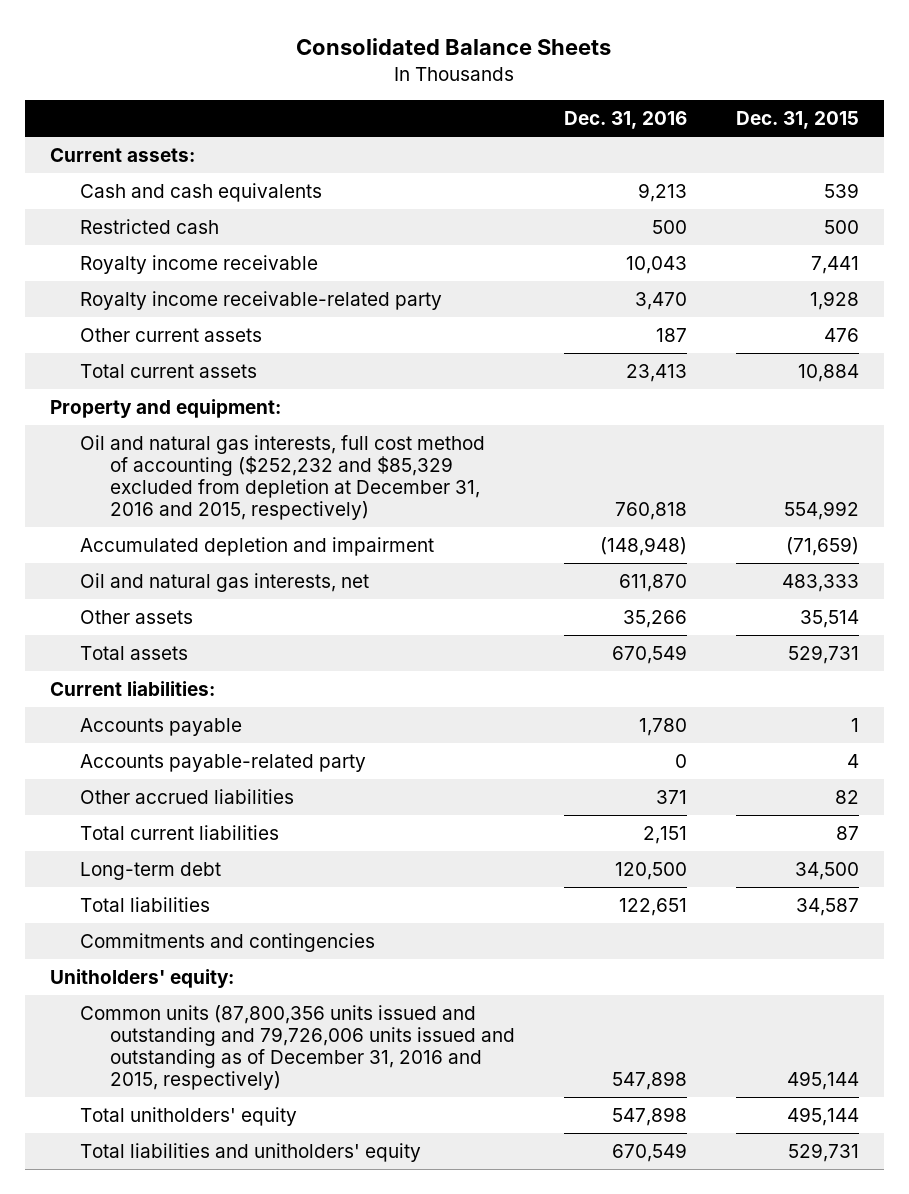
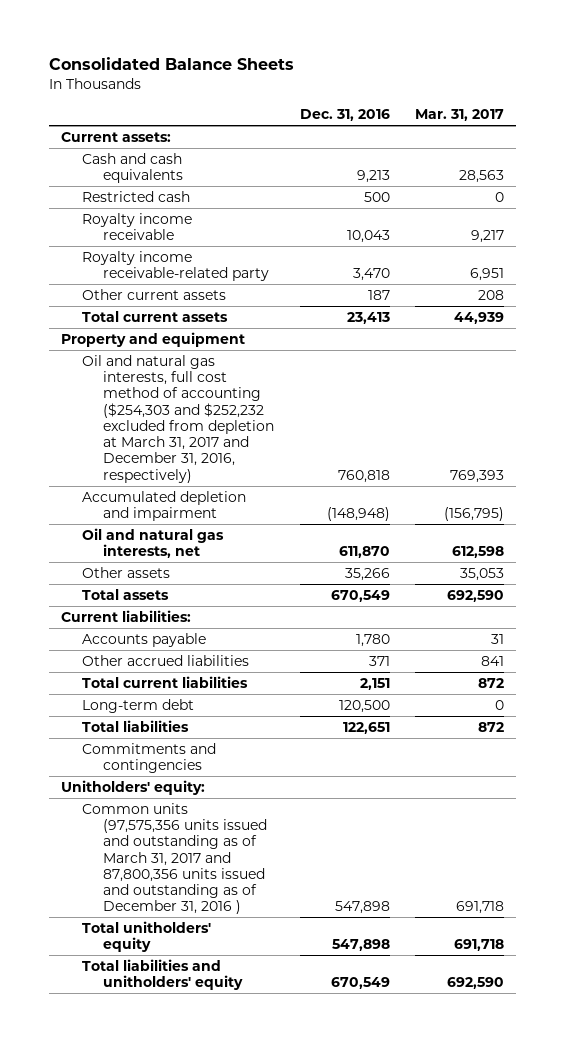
[736,111,860,130] Dec. 31, 2015 -> none
none -> [414,109,504,122] Mar. 31, 2017
[49,398,281,418] Property and equipment: -> [61,331,246,347] Property and equipment
[80,434,486,521] Oil and natural gas interests, full cost method of accounting ($252,232 and $85,329 excluded from depletion at December 31, 2016 and 2015, respectively) -> [82,354,275,483] Oil and natural gas interests, full cost method of accounting ($254,303 and $252,232 excluded from depletion at March 31, 2017 and December 31, 2016, respectively)
[80,753,367,772] Accounts payable-related party -> none
[80,1004,516,1091] Common units (87,800,356 units issued and outstanding and 79,726,006 units issued and outstanding as of December 31, 2016 and 2015, respectively) -> [82,802,268,915] Common units (97,575,356 units issued and outstanding as of March 31, 2017 and 87,800,356 units issued and outstanding as of December 31, 2016 )

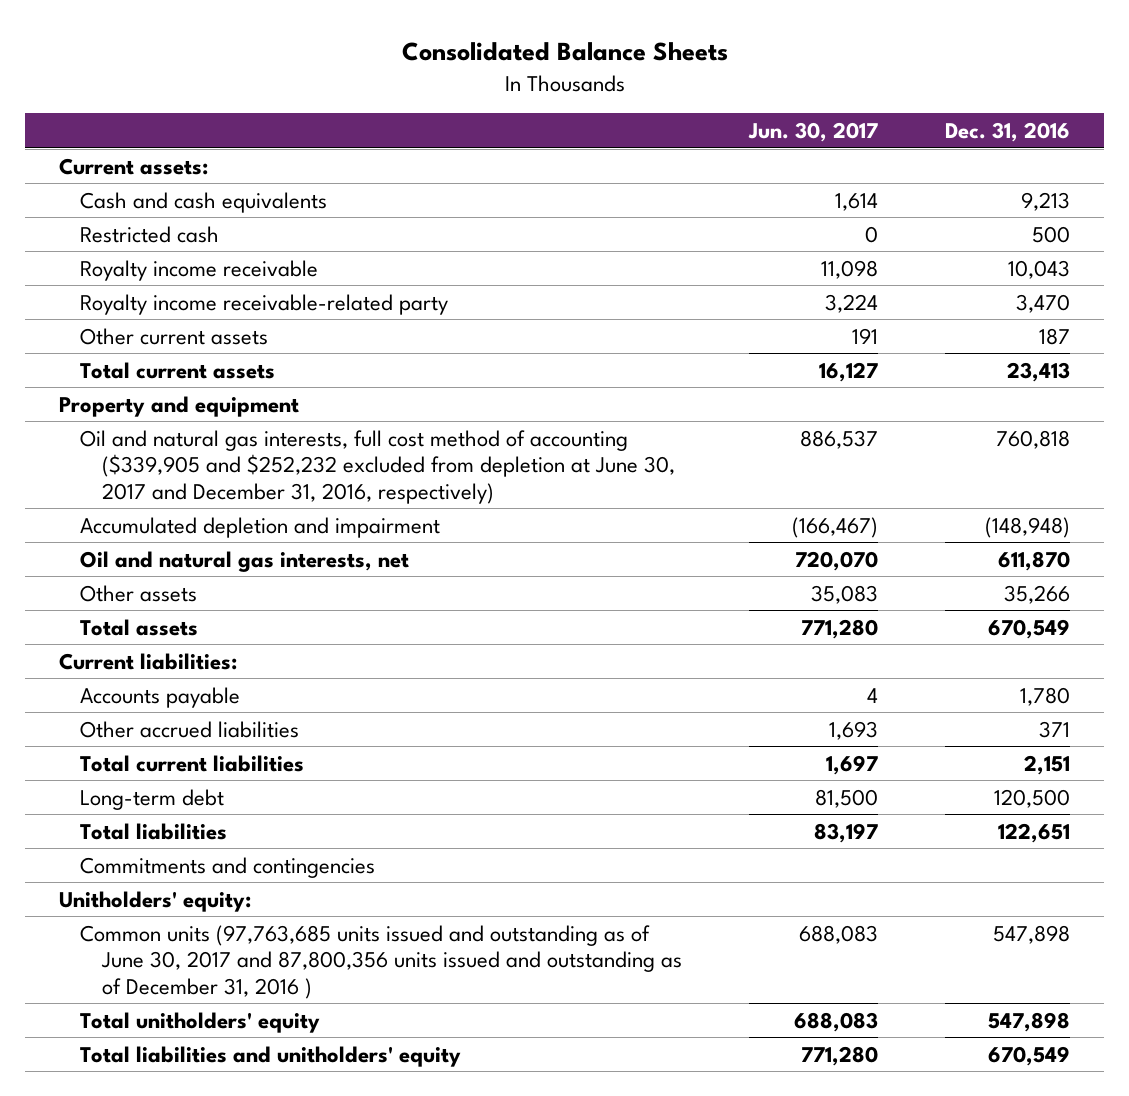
[414,109,504,122] Mar. 31, 2017 -> none
none -> [748,122,879,143] Jun. 30, 2017
[82,354,275,483] Oil and natural gas interests, full cost method of accounting ($254,303 and $252,232 excluded from depletion at March 31, 2017 and December 31, 2016, respectively) -> [80,429,676,504] Oil and natural gas interests, full cost method of accounting ($339,905 and $252,232 excluded from depletion at June 30, 2017 and December 31, 2016, respectively)
[82,802,268,915] Common units (97,575,356 units issued and outstanding as of March 31, 2017 and 87,800,356 units issued and outstanding as of December 31, 2016 ) -> [80,924,683,999] Common units (97,763,685 units issued and outstanding as of June 30, 2017 and 87,800,356 units issued and outstanding as of December 31, 2016 )

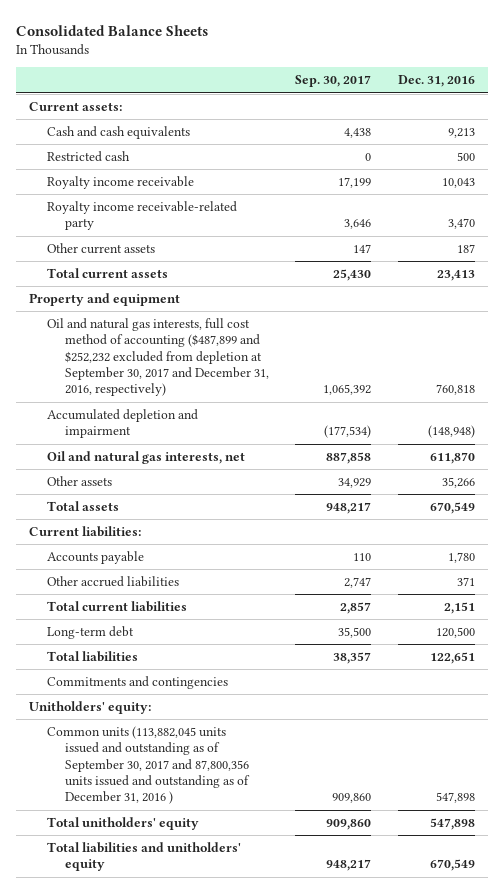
[748,122,879,143] Jun. 30, 2017 -> none
none -> [295,75,372,88] Sep. 30, 2017
[80,429,676,504] Oil and natural gas interests, full cost method of accounting ($339,905 and $252,232 excluded from depletion at June 30, 2017 and December 31, 2016, respectively) -> [46,317,269,397] Oil and natural gas interests, full cost method of accounting ($487,899 and $252,232 excluded from depletion at September 30, 2017 and December 31, 2016, respectively)
[80,924,683,999] Common units (97,763,685 units issued and outstanding as of June 30, 2017 and 87,800,356 units issued and outstanding as of December 31, 2016 ) -> [46,725,250,805] Common units (113,882,045 units issued and outstanding as of September 30, 2017 and 87,800,356 units issued and outstanding as of December 31, 2016 )

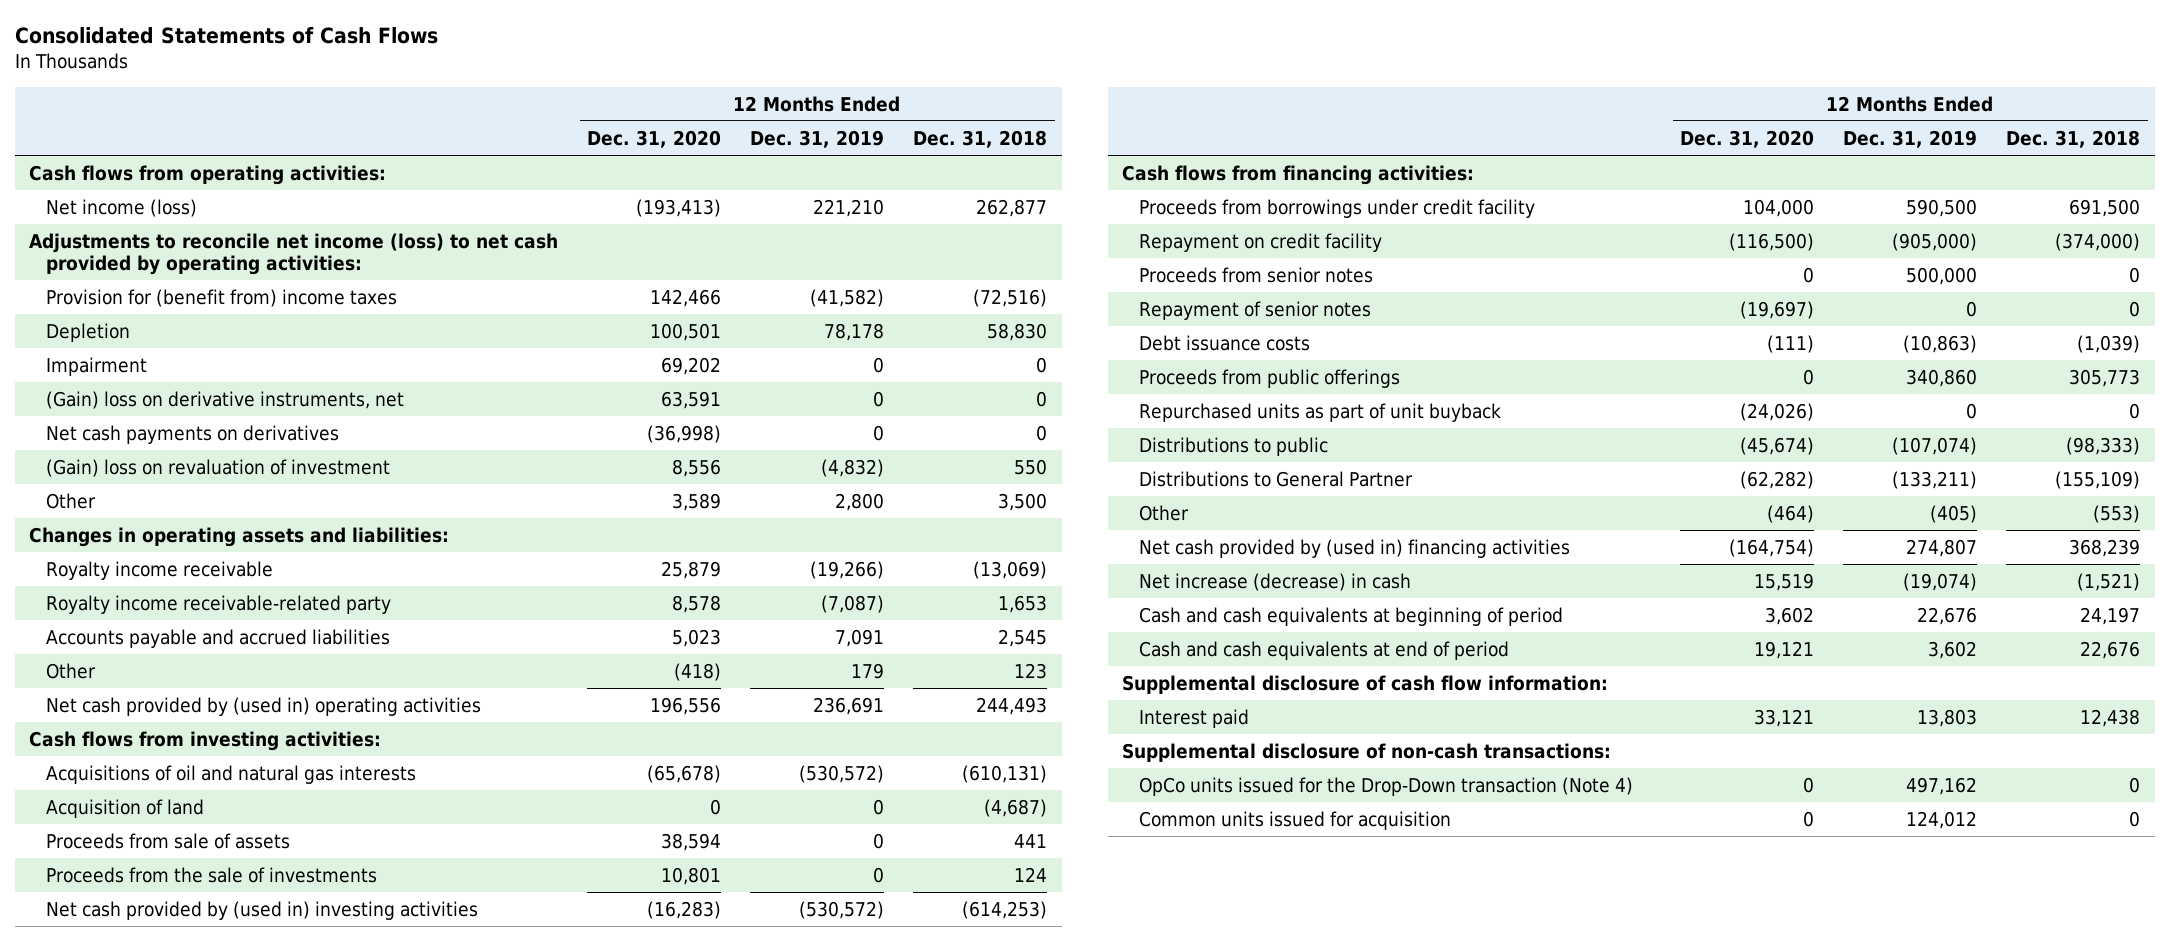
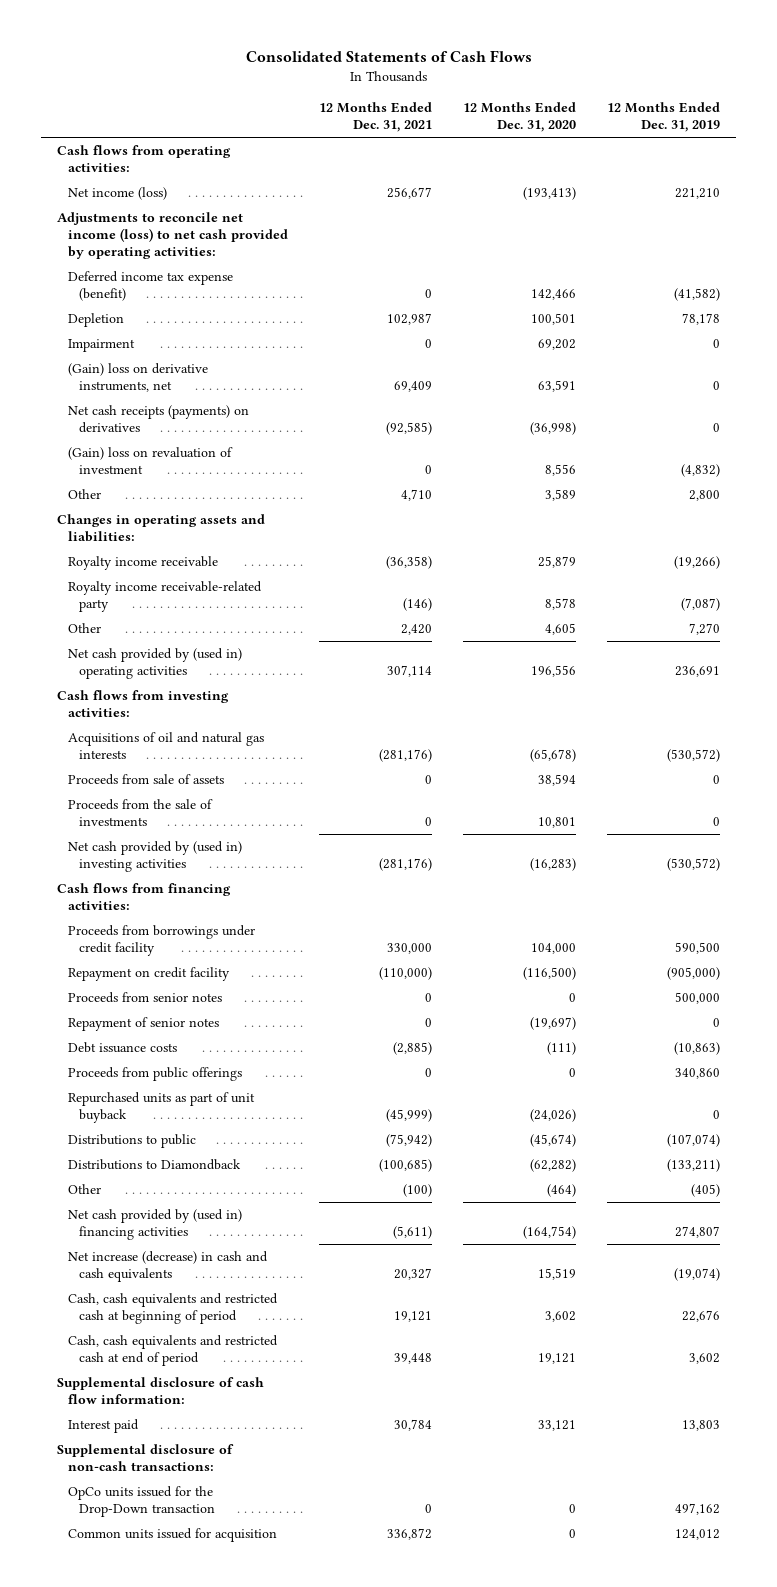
[913,129,1048,148] Dec. 31, 2018 -> none
none -> [318,102,432,132] 12 Months Ended Dec. 31, 2021
[45,288,397,307] Provision for (benefit from) income taxes -> [67,271,233,302] Deferred income tax expense (benefit)
[45,424,339,444] Net cash payments on derivatives -> [67,405,249,434] Net cash receipts (payments) on derivatives
[45,628,390,648] Accounts payable and accrued liabilities -> none
[674,662,722,681] (418) -> [545,623,577,636] 4,605
[851,662,885,679] 179 -> [689,623,721,636] 7,270
[45,798,204,818] Acquisition of land -> none
[1138,470,1413,487] Distributions to General Partner -> [67,1159,241,1171] Distributions to Diamondback
[1138,572,1411,591] Net increase (decrease) in cash -> [67,1251,268,1283] Net increase (decrease) in cash and cash equivalents
[1138,606,1563,626] Cash and cash equivalents at beginning of period -> [67,1293,278,1325] Cash, cash equivalents and restricted cash at beginning of period
[1138,640,1509,660] Cash and cash equivalents at end of period -> [67,1335,278,1367] Cash, cash equivalents and restricted cash at end of period
[1138,776,1633,796] OpCo units issued for the Drop-Down transaction (Note 4) -> [67,1486,215,1518] OpCo units issued for the Drop-Down transaction

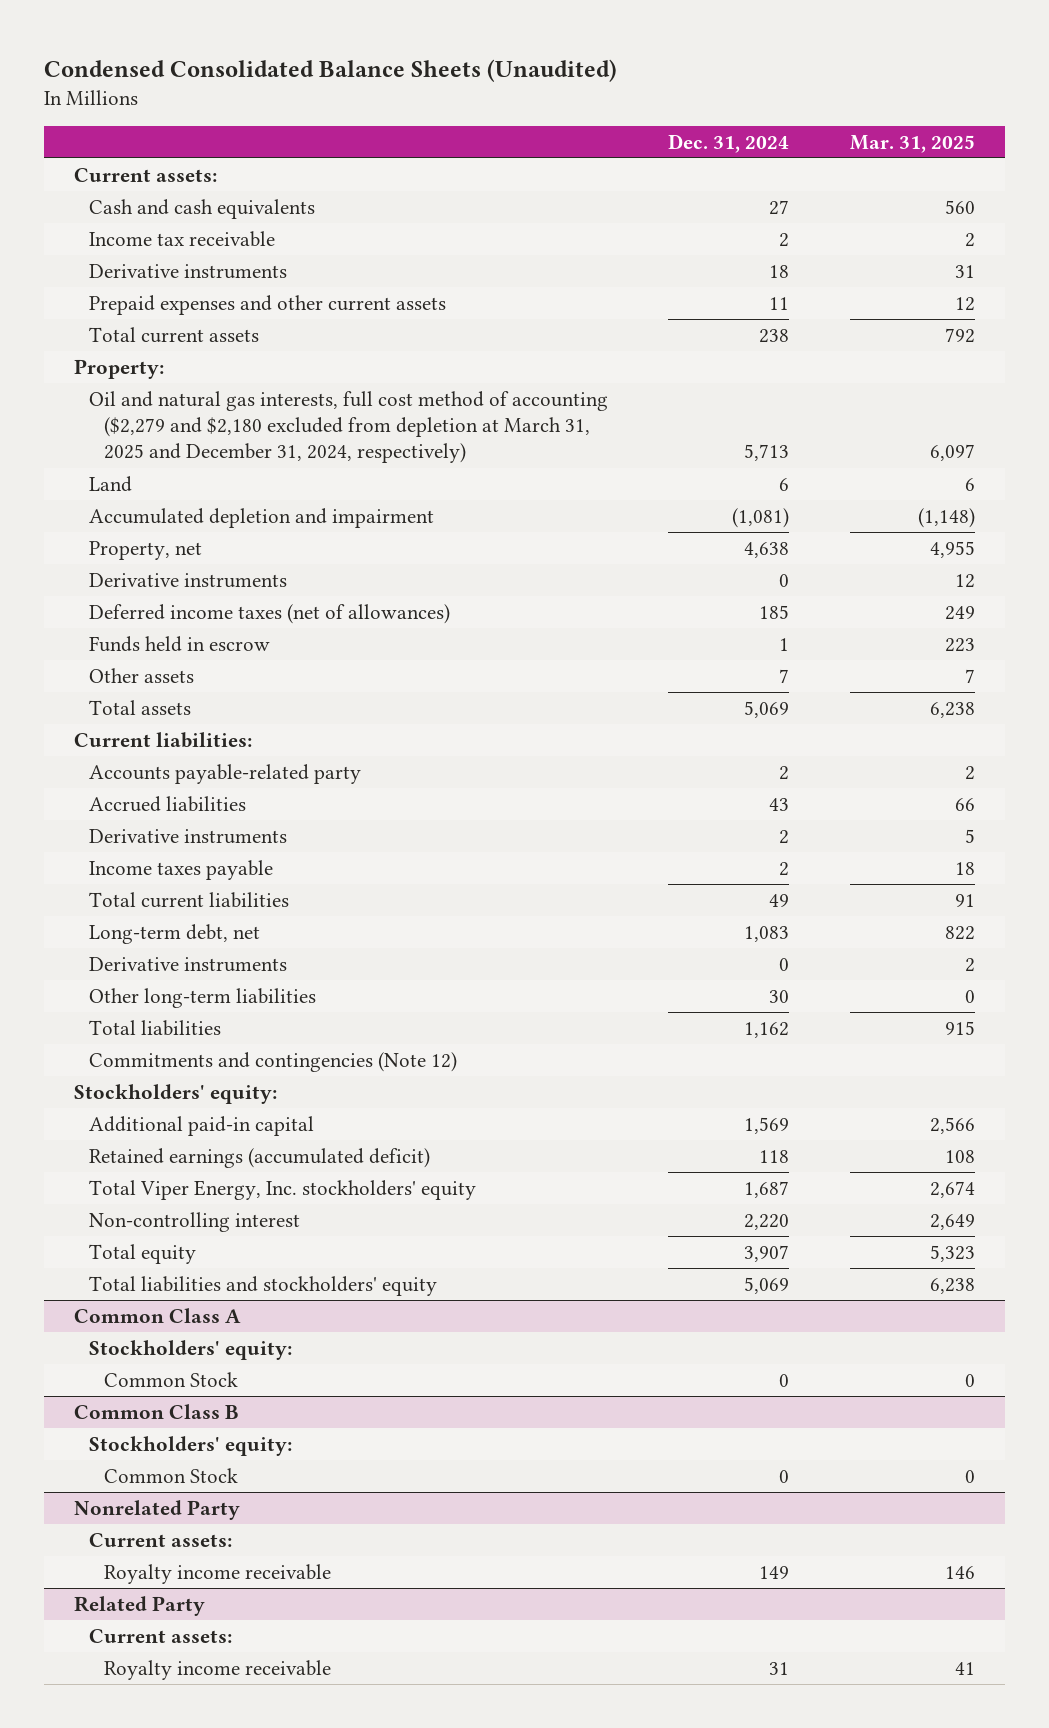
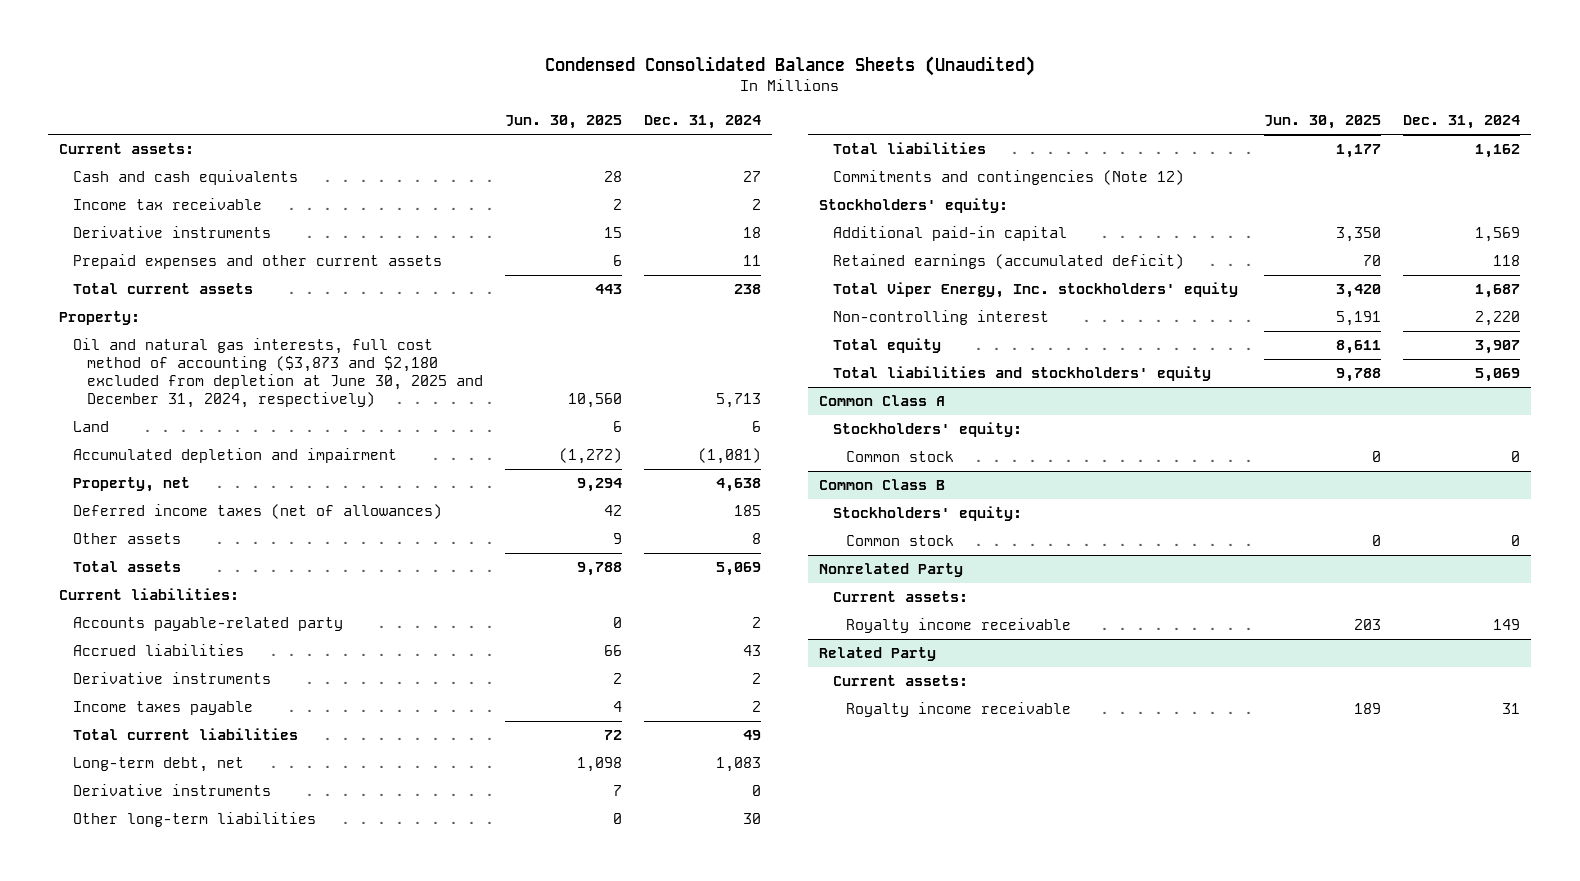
[849,134,975,153] Mar. 31, 2025 -> none
none -> [504,115,622,130] Jun. 30, 2025
[89,390,609,464] Oil and natural gas interests, full cost method of accounting ($2,279 and $2,180 excluded from depletion at March 31, 2025 and December 31, 2024, respectively) -> [73,338,483,408] Oil and natural gas interests, full cost method of accounting ($3,873 and $2,180 excluded from depletion at June 30, 2025 and December 31, 2024, respectively)
[89,572,288,588] Derivative instruments -> none
[89,635,271,652] Funds held in escrow -> none
[779,668,790,683] 7 -> [751,533,761,545] 8
[103,1371,238,1387] Common Stock -> [846,451,955,463] Common stock
[103,1467,238,1483] Common Stock -> [846,535,955,547] Common stock

